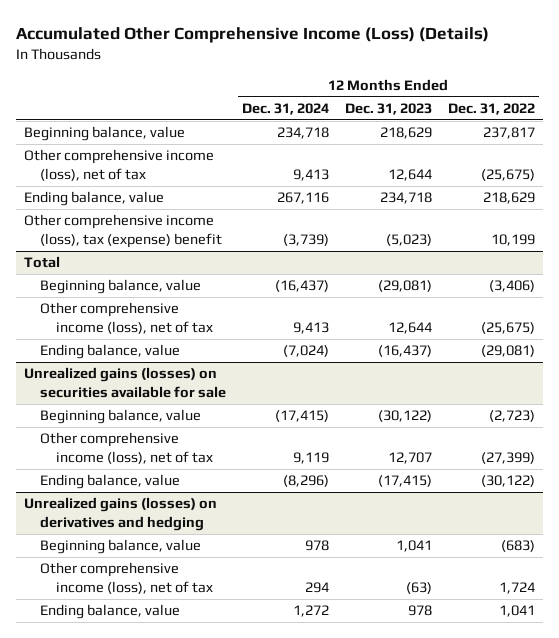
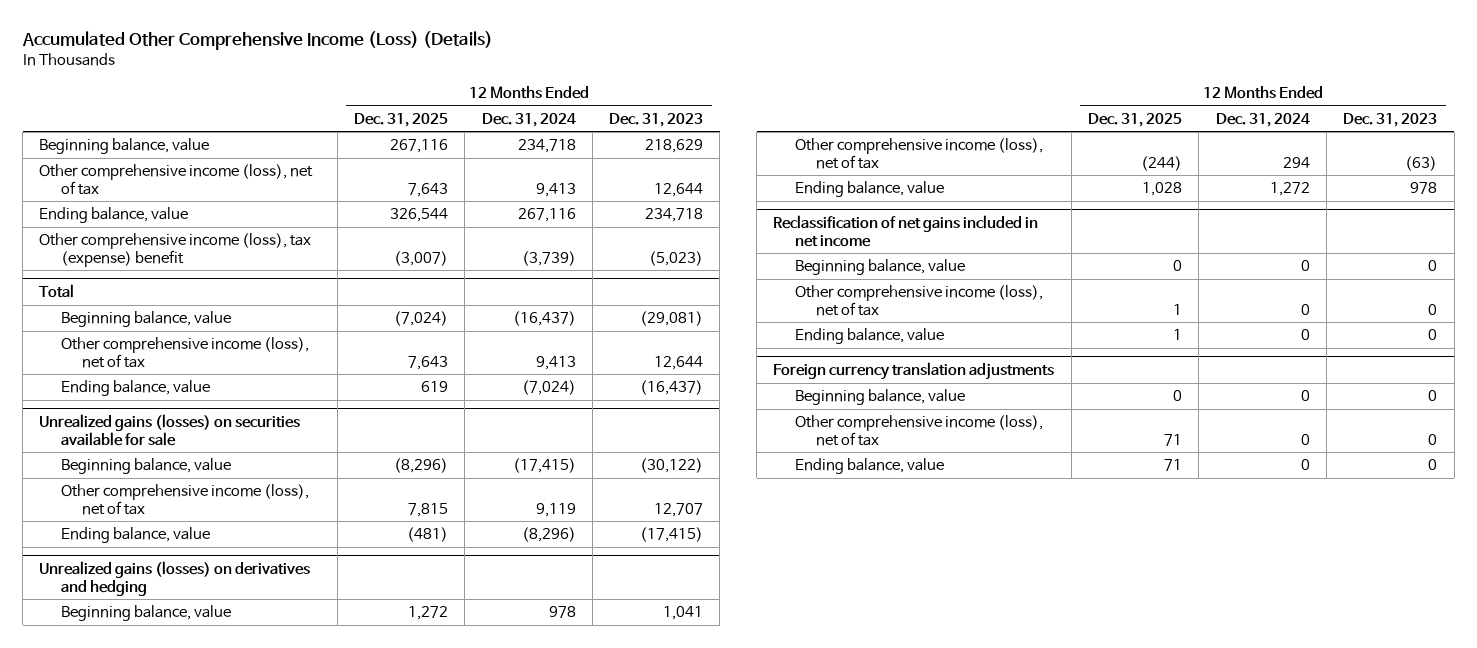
[447,102,535,115] Dec. 31, 2022 -> none
none -> [353,112,448,127] Dec. 31, 2025
none -> [773,215,1039,247] Reclassification of net gains included in net income
none -> [794,259,965,276] Beginning balance, value
none -> [794,285,1043,316] Other comprehensive income (loss), net of tax
none -> [794,328,944,345] Ending balance, value
none -> [773,362,1055,381] Foreign currency translation adjustments
none -> [794,389,965,406] Beginning balance, value
none -> [794,415,1043,446] Other comprehensive income (loss), net of tax
none -> [794,458,944,475] Ending balance, value

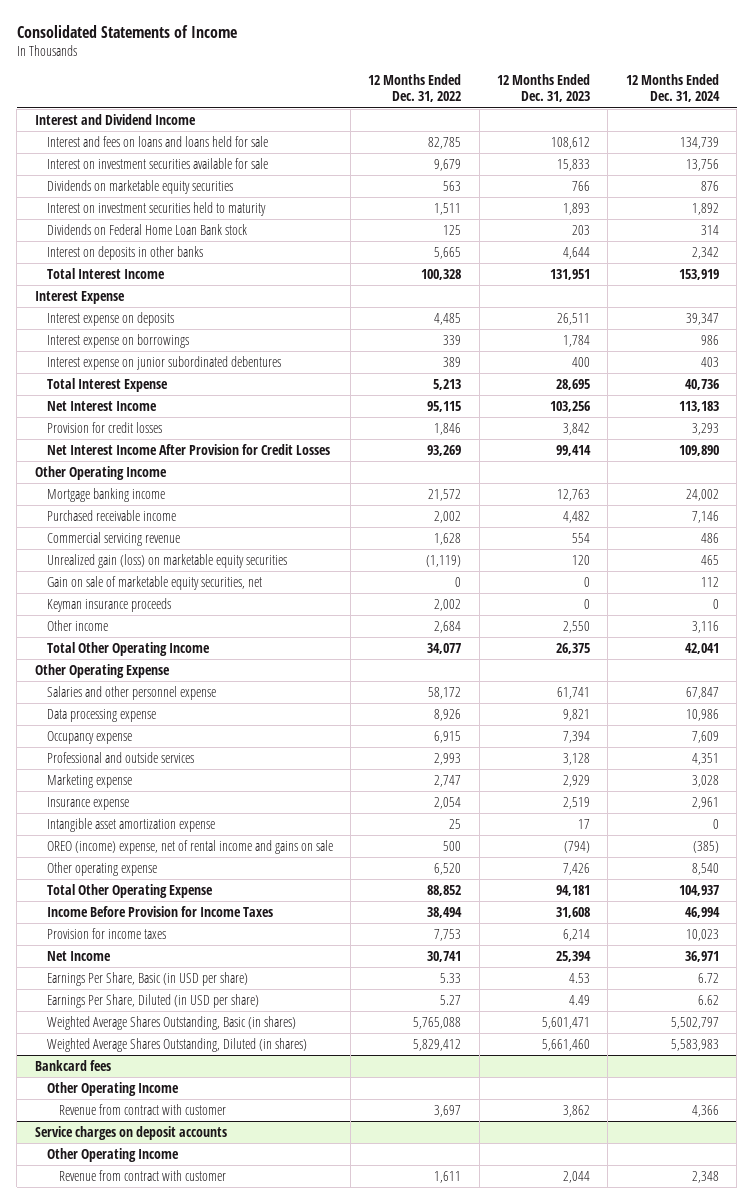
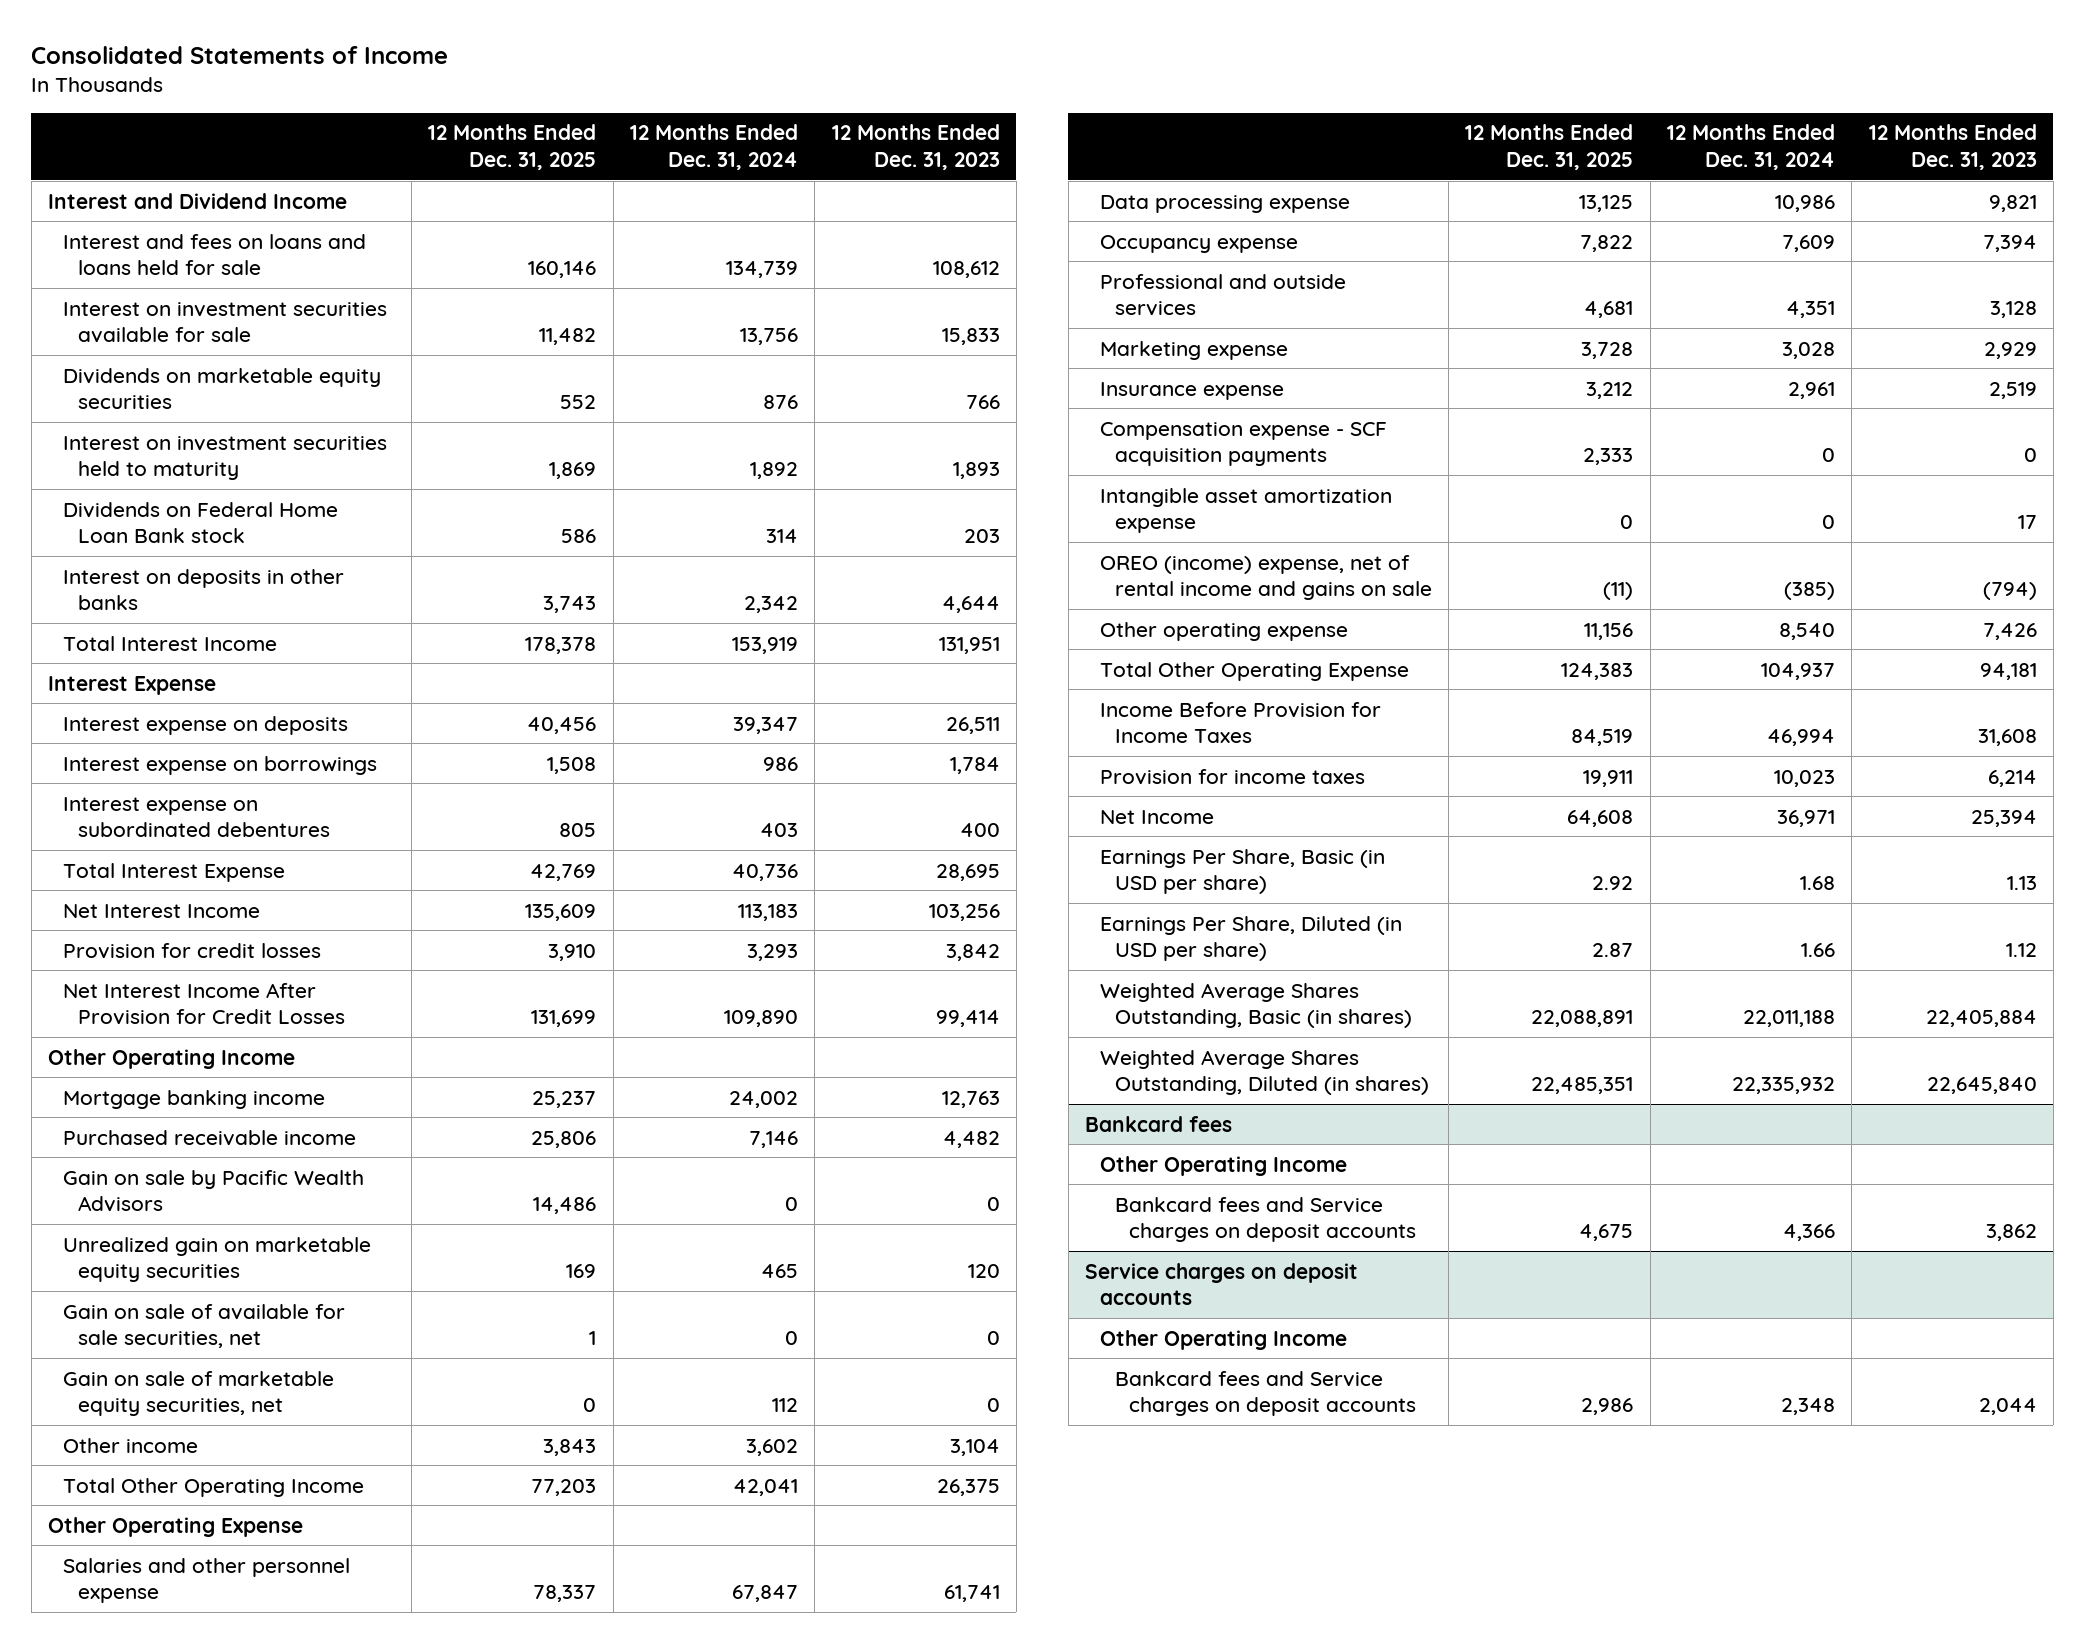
[368,74,462,103] 12 Months Ended Dec. 31, 2022 -> none
none -> [428,124,597,170] 12 Months Ended Dec. 31, 2025
[46,355,281,370] Interest expense on junior subordinated debentures -> [63,796,330,838] Interest expense on subordinated debentures
[46,531,180,546] Commercial servicing revenue -> none
none -> [63,1169,365,1213] Gain on sale by Pacific Wealth Advisors
[46,553,287,568] Unrealized gain (loss) on marketable equity securities -> [63,1236,372,1283] Unrealized gain on marketable equity securities
none -> [63,1303,346,1349] Gain on sale of available for sale securities, net
[46,597,171,612] Keyman insurance proceeds -> none
[563,620,591,633] 2,550 -> [949,1438,1000,1456] 3,104
[691,620,719,633] 3,116 -> [746,1438,799,1456] 3,602
none -> [1099,421,1387,467] Compensation expense - SCF acquisition payments
[569,972,591,983] 4.53 -> [2006,876,2037,891] 1.13
[697,972,719,983] 6.72 -> [1799,876,1835,891] 1.68
[569,994,591,1005] 4.49 -> [2005,943,2037,958] 1.12
[697,994,719,1005] 6.62 -> [1800,943,1835,958] 1.66
[542,1016,591,1029] 5,601,471 -> [1925,1010,2037,1028] 22,405,884
[670,1016,719,1029] 5,502,797 -> [1742,1010,1835,1028] 22,011,188
[542,1038,591,1051] 5,661,460 -> [1926,1077,2037,1095] 22,645,840
[670,1038,719,1051] 5,583,983 -> [1731,1077,1835,1095] 22,335,932
[58,1103,226,1115] Revenue from contract with customer -> [1114,1196,1417,1243] Bankcard fees and Service charges on deposit accounts
[58,1169,226,1181] Revenue from contract with customer -> [1114,1370,1417,1417] Bankcard fees and Service charges on deposit accounts

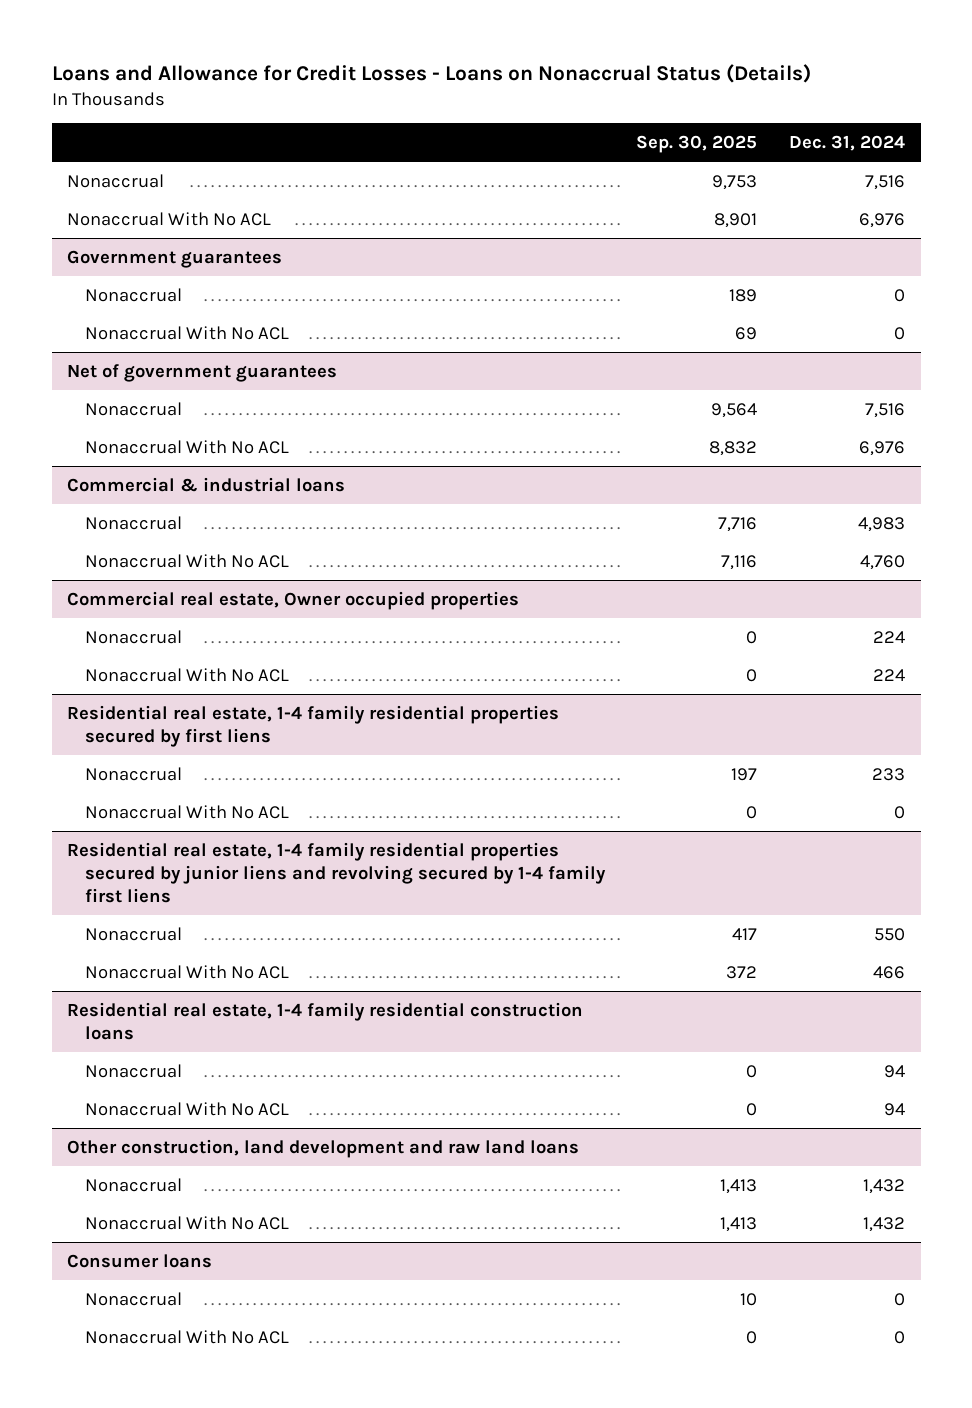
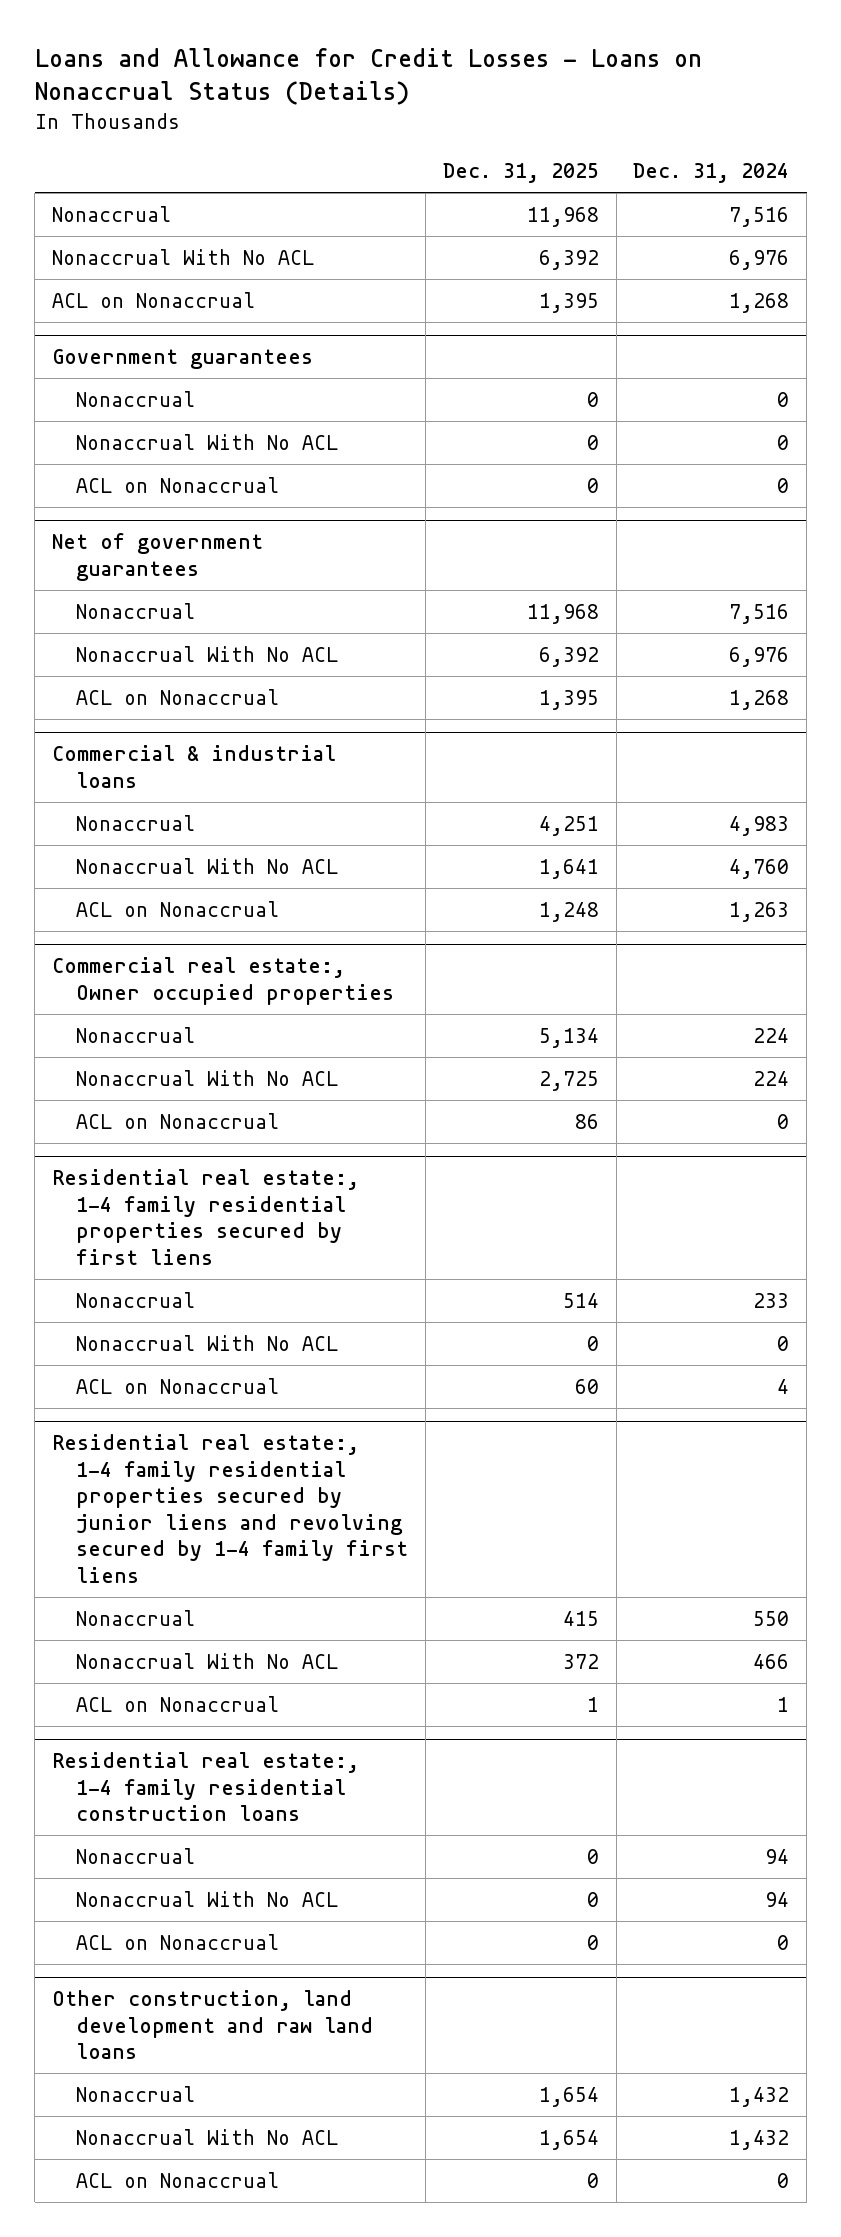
[636,135,758,154] Sep. 30, 2025 -> none
none -> [442,163,599,184] Dec. 31, 2025
none -> [52,291,256,308] ACL on Nonaccrual
none -> [75,476,279,493] ACL on Nonaccrual
none -> [75,688,279,705] ACL on Nonaccrual
none -> [75,900,279,917] ACL on Nonaccrual
[67,590,520,610] Commercial real estate, Owner occupied properties -> [52,956,394,1005] Commercial real estate:, Owner occupied properties
none -> [75,1112,279,1129] ACL on Nonaccrual
[67,704,560,748] Residential real estate, 1-4 family residential properties secured by first liens -> [52,1168,360,1265] Residential real estate:, 1-4 family residential properties secured by first liens
none -> [75,1377,279,1394] ACL on Nonaccrual
[67,841,606,904] Residential real estate, 1-4 family residential properties secured by junior liens and revolving secured by 1-4 family first liens -> [52,1433,408,1584] Residential real estate:, 1-4 family residential properties secured by junior liens and revolving secured by 1-4 family first liens
none -> [75,1695,279,1712] ACL on Nonaccrual
[67,1001,584,1041] Residential real estate, 1-4 family residential construction loans -> [52,1751,360,1822] Residential real estate:, 1-4 family residential construction loans
none -> [75,1933,279,1950] ACL on Nonaccrual
[67,1253,213,1268] Consumer loans -> none
[84,1291,182,1306] Nonaccrual -> none
[84,1329,289,1344] Nonaccrual With No ACL -> none
none -> [75,2171,279,2188] ACL on Nonaccrual

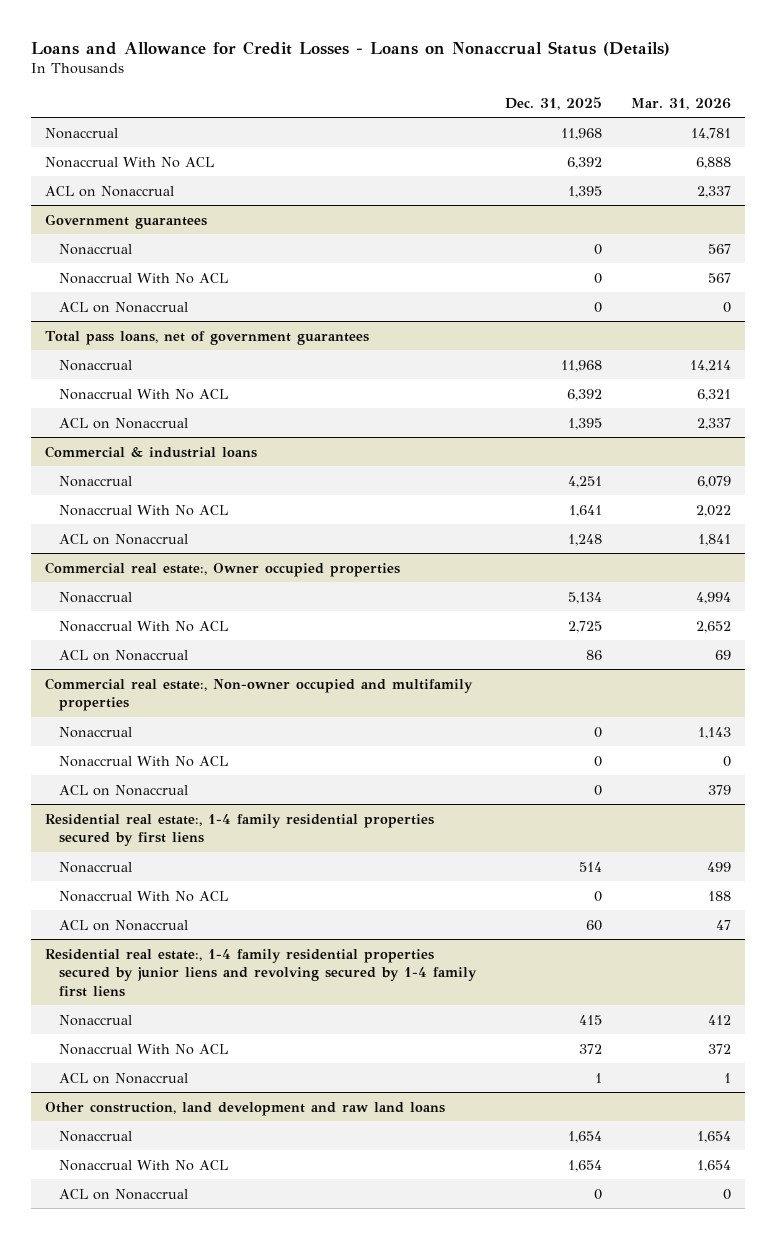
[633,163,790,184] Dec. 31, 2024 -> none
none -> [630,97,731,110] Mar. 31, 2026
[52,532,264,581] Net of government guarantees -> [45,330,370,345] Total pass loans, net of government guarantees
none -> [45,677,474,712] Commercial real estate:, Non-owner occupied and multifamily properties
none -> [59,726,133,738] Nonaccrual
none -> [59,755,229,767] Nonaccrual With No ACL
none -> [59,784,189,796] ACL on Nonaccrual
[52,1751,360,1822] Residential real estate:, 1-4 family residential construction loans -> none
[75,1847,195,1864] Nonaccrual -> none
[75,1890,338,1907] Nonaccrual With No ACL -> none
[75,1933,279,1950] ACL on Nonaccrual -> none

